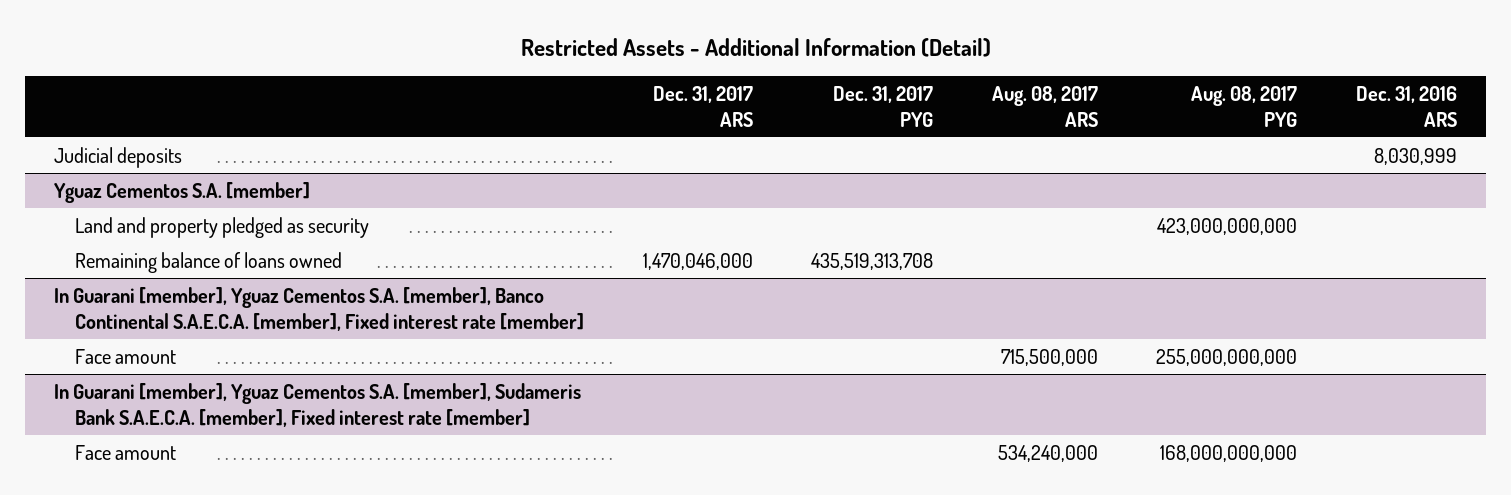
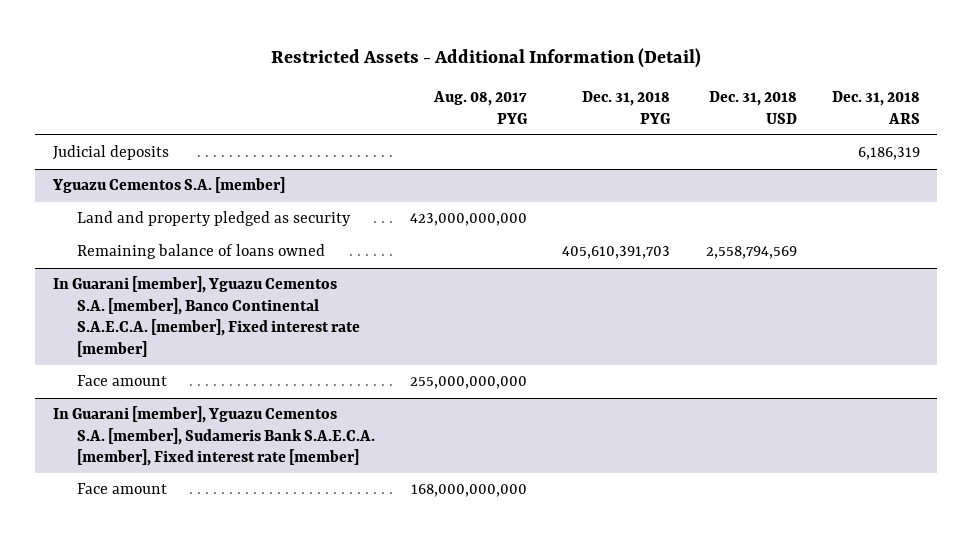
[652,85,753,127] Dec. 31, 2017 ARS -> none
[833,85,934,127] Dec. 31, 2017 PYG -> none
[991,85,1098,127] Aug. 08, 2017 ARS -> none
[1355,85,1457,127] Dec. 31, 2016 ARS -> none
none -> [582,91,672,124] Dec. 31, 2018 PYG
none -> [708,91,797,124] Dec. 31, 2018 USD
none -> [831,91,920,124] Dec. 31, 2018 ARS
[54,181,311,203] Yguaz Cementos S.A. [member] -> [51,177,285,194] Yguazu Cementos S.A. [member]
[54,286,585,331] In Guarani [member], Yguaz Cementos S.A. [member], Banco Continental S.A.E.C.A. [member], Fixed interest rate [member] -> [52,276,361,357] In Guarani [member], Yguazu Cementos S.A. [member], Banco Continental S.A.E.C.A. [member], Fixed interest rate [member]
[54,382,582,427] In Guarani [member], Yguaz Cementos S.A. [member], Sudameris Bank S.A.E.C.A. [member], Fixed interest rate [member] -> [52,406,376,467] In Guarani [member], Yguazu Cementos S.A. [member], Sudameris Bank S.A.E.C.A. [member], Fixed interest rate [member]

